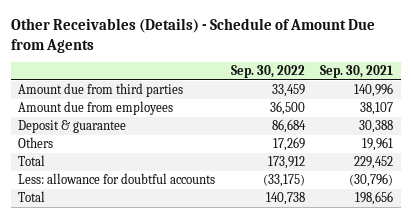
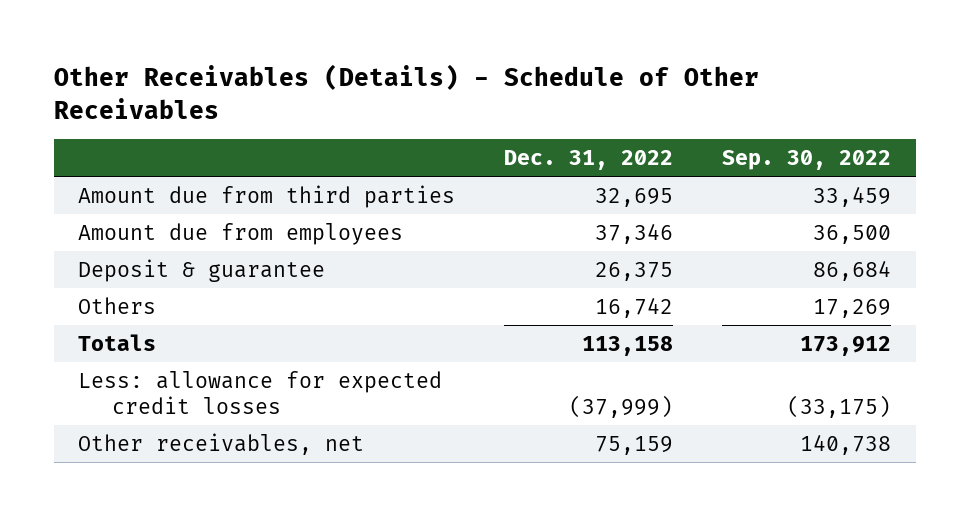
[10,18,375,53] Other Receivables (Details) - Schedule of Amount Due from Agents -> [53,64,759,119] Other Receivables (Details) - Schedule of Other Receivables
[320,65,394,79] Sep. 30, 2021 -> none
none -> [504,150,674,171] Dec. 31, 2022
[18,155,46,167] Total -> [78,333,157,351] Totals
[18,173,216,185] Less: allowance for doubtful accounts -> [78,370,443,415] Less: allowance for expected credit losses
[18,191,46,203] Total -> [78,432,365,455] Other receivables, net

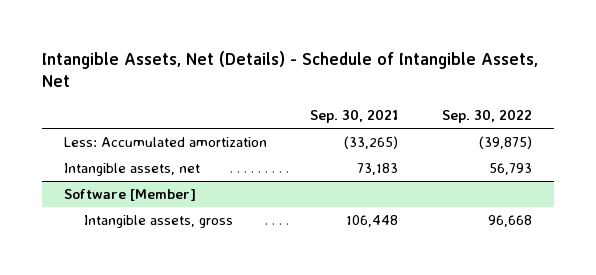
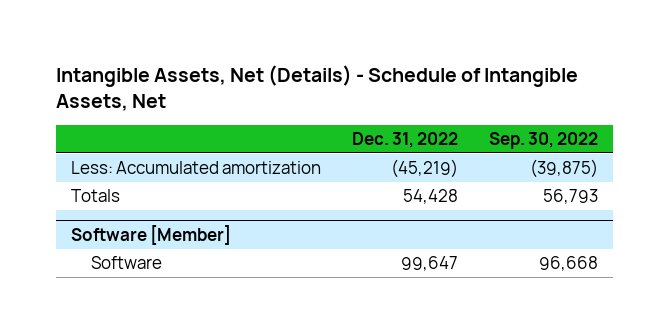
[310,109,399,124] Sep. 30, 2021 -> none
none -> [351,131,458,148] Dec. 31, 2022
[63,163,200,177] Intangible assets, net -> [70,189,120,203] Totals
[83,215,233,229] Intangible assets, gross -> [91,256,163,270] Software

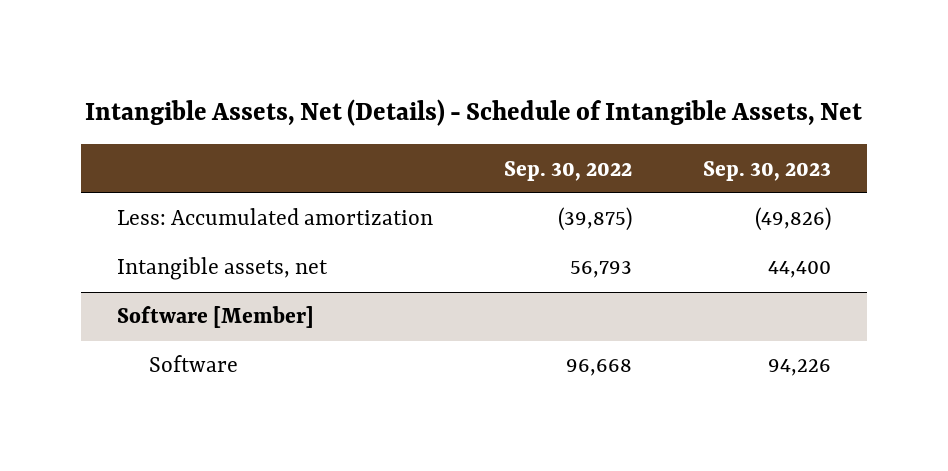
[351,131,458,148] Dec. 31, 2022 -> none
none -> [703,160,832,181] Sep. 30, 2023
[70,189,120,203] Totals -> [116,257,328,281] Intangible assets, net

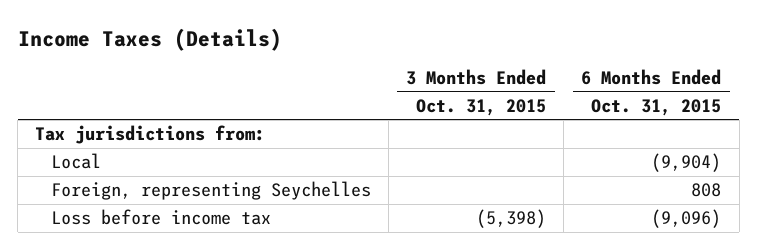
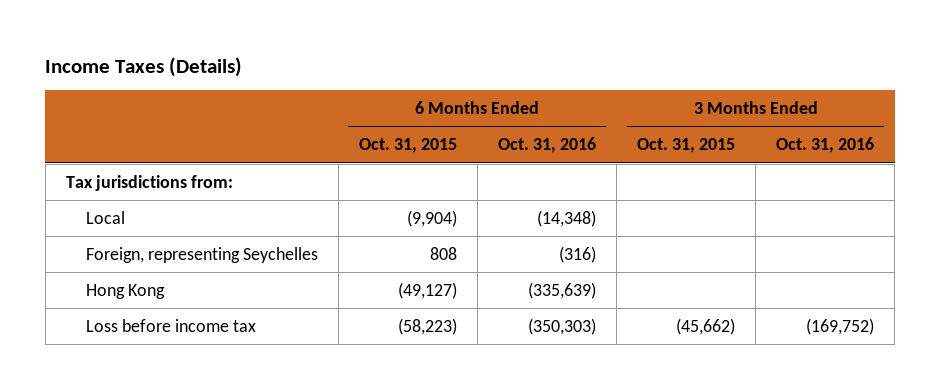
none -> [497,137,596,154] Oct. 31, 2016
none -> [776,137,875,154] Oct. 31, 2016
none -> [85,283,165,299] Hong Kong
[476,209,547,229] (5,398) -> [675,317,735,335] (45,662)
[651,209,722,229] (9,096) -> [397,317,457,335] (58,223)

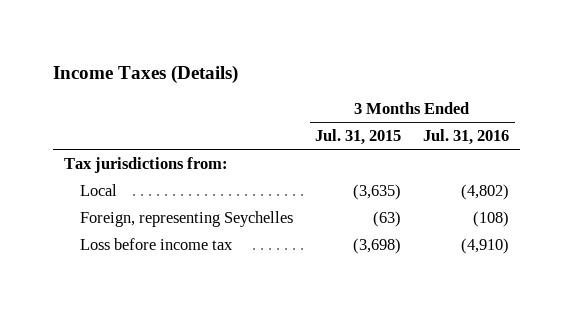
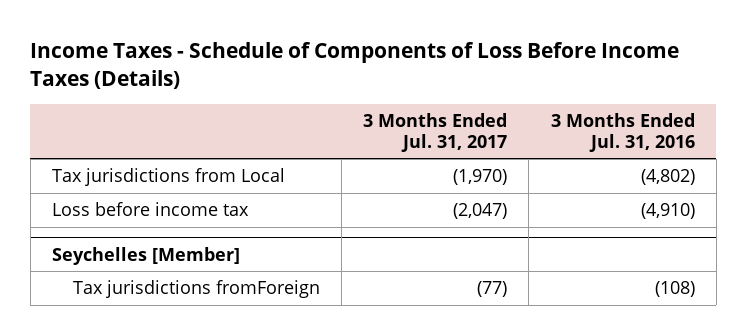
[53,64,239,84] Income Taxes (Details) -> [30,42,680,89] Income Taxes - Schedule of Components of Loss Before Income Taxes (Details)
[315,129,402,146] Jul. 31, 2015 -> none
none -> [363,113,508,152] 3 Months Ended Jul. 31, 2017
[64,156,229,173] Tax jurisdictions from: -> none
[80,210,294,227] Foreign, representing Seychelles -> none
[80,183,118,196] Local -> [51,168,285,187] Tax jurisdictions from Local
none -> [51,246,240,265] Seychelles [Member]
none -> [72,280,320,299] Tax jurisdictions fromForeign

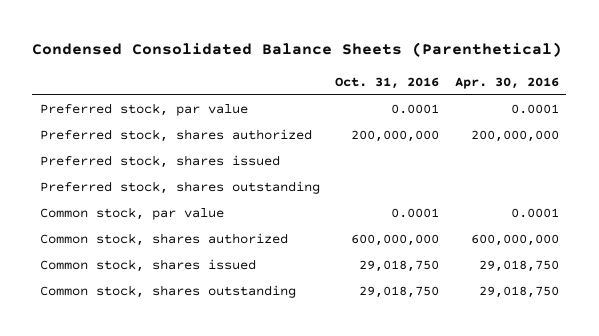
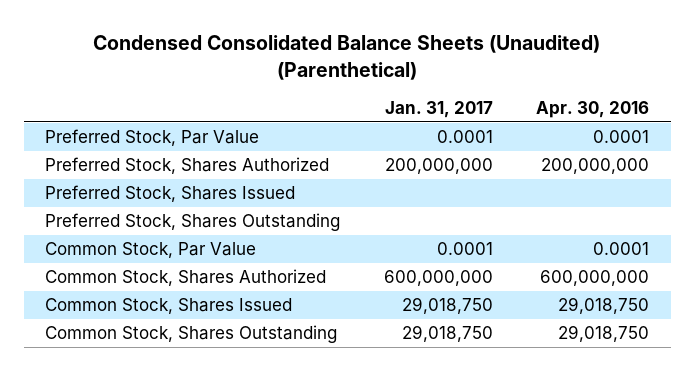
[32,42,563,58] Condensed Consolidated Balance Sheets (Parenthetical) -> [93,35,601,80] Condensed Consolidated Balance Sheets (Unaudited) (Parenthetical)
[335,76,440,89] Oct. 31, 2016 -> none
none -> [384,100,493,118] Jan. 31, 2017
[39,103,248,117] Preferred stock, par value -> [45,129,260,147] Preferred Stock, Par Value
[39,129,312,143] Preferred stock, shares authorized -> [45,157,330,175] Preferred Stock, Shares Authorized
[39,155,280,169] Preferred stock, shares issued -> [45,185,296,203] Preferred Stock, Shares Issued
[39,181,320,195] Preferred stock, shares outstanding -> [45,213,341,232] Preferred Stock, Shares Outstanding
[39,207,224,221] Common stock, par value -> [45,242,257,259] Common Stock, Par Value
[39,233,288,247] Common stock, shares authorized -> [45,269,327,287] Common Stock, Shares Authorized
[39,259,256,273] Common stock, shares issued -> [45,298,293,315] Common Stock, Shares Issued
[39,285,296,299] Common stock, shares outstanding -> [45,325,338,344] Common Stock, Shares Outstanding

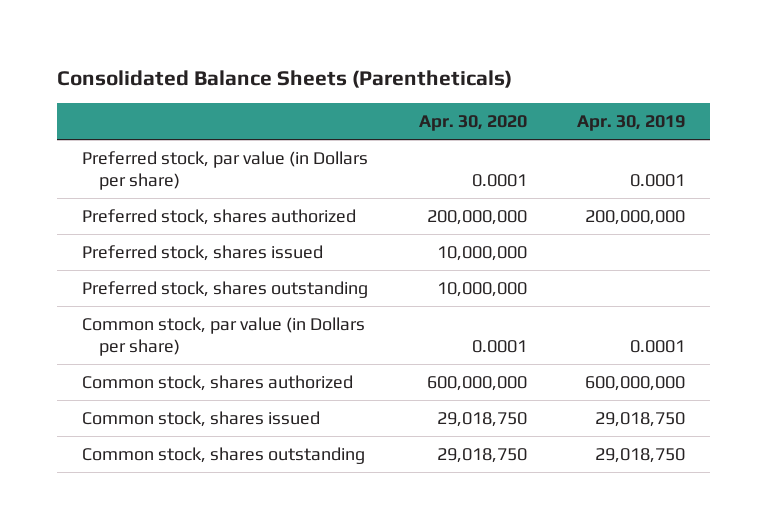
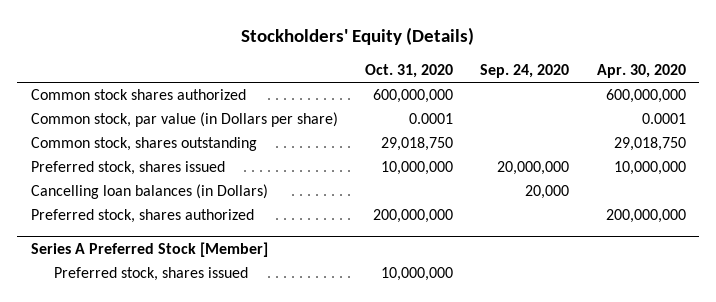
[56,70,512,89] Consolidated Balance Sheets (Parentheticals) -> [241,27,475,46] Stockholders' Equity (Details)
[577,115,686,132] Apr. 30, 2019 -> none
none -> [365,64,454,79] Oct. 31, 2020
none -> [480,64,570,79] Sep. 24, 2020
[82,150,369,191] Preferred stock, par value (in Dollars per share) -> none
[82,280,369,298] Preferred stock, shares outstanding -> none
none -> [30,89,246,101] Common stock shares authorized
[82,374,354,391] Common stock, shares authorized -> none
[82,410,321,427] Common stock, shares issued -> none
[82,244,324,261] Preferred stock, shares issued -> [30,161,225,176] Preferred stock, shares issued
none -> [30,184,268,200] Cancelling loan balances (in Dollars)
[82,208,357,225] Preferred stock, shares authorized -> [30,209,254,224] Preferred stock, shares authorized
none -> [30,242,268,258] Series A Preferred Stock [Member]
none -> [53,267,248,282] Preferred stock, shares issued

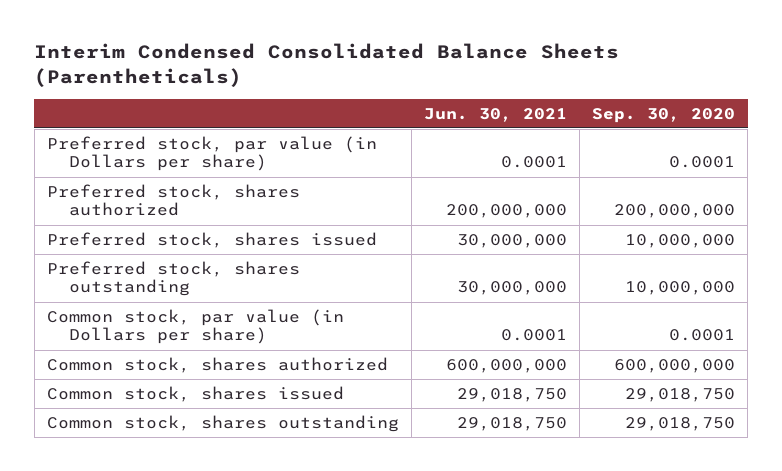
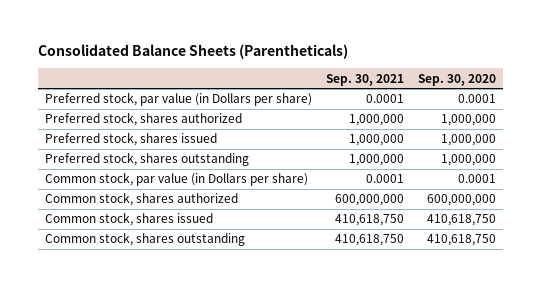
[34,43,620,87] Interim Condensed Consolidated Balance Sheets (Parentheticals) -> [37,44,348,60] Consolidated Balance Sheets (Parentheticals)
[423,107,567,122] Jun. 30, 2021 -> none
none -> [325,73,404,86] Sep. 30, 2021
[614,204,736,219] 200,000,000 -> [440,114,496,127] 1,000,000
[625,234,736,249] 10,000,000 -> [440,134,496,147] 1,000,000
[625,281,736,296] 10,000,000 -> [440,154,496,167] 1,000,000
[625,388,736,403] 29,018,750 -> [426,214,496,227] 410,618,750
[625,417,736,432] 29,018,750 -> [426,234,496,247] 410,618,750

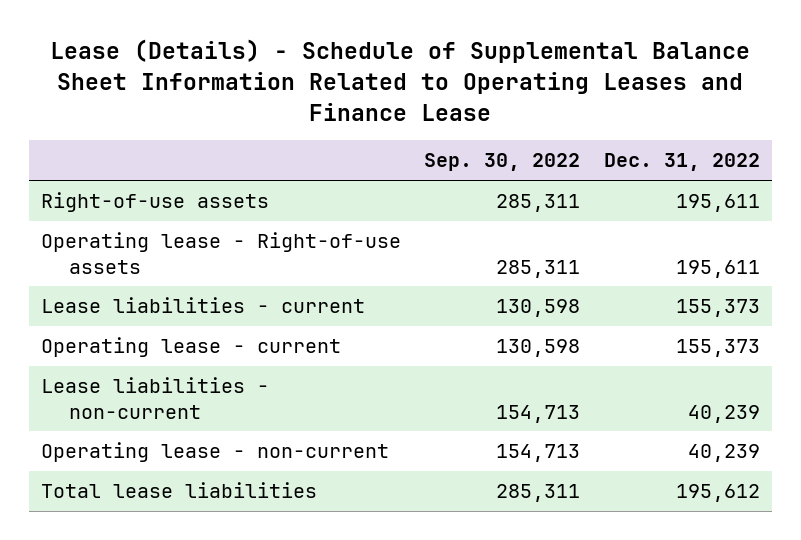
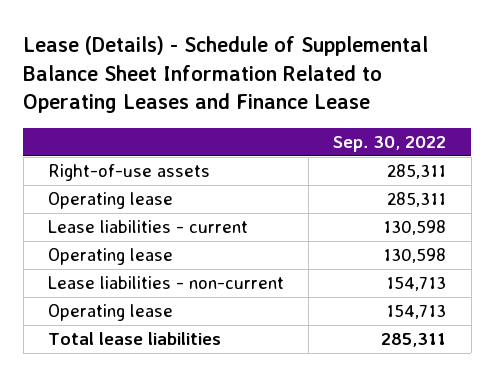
[604,153,761,172] Dec. 31, 2022 -> none
[40,232,401,274] Operating lease - Right-of-use assets -> [48,192,174,210] Operating lease
[40,337,341,358] Operating lease - current -> [48,248,174,266] Operating lease
[40,442,389,463] Operating lease - non-current -> [48,304,174,322] Operating lease

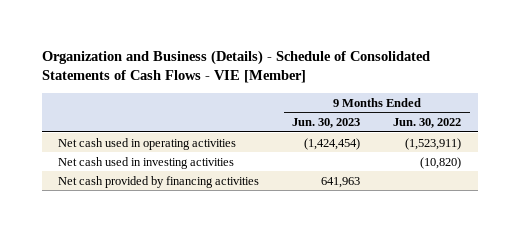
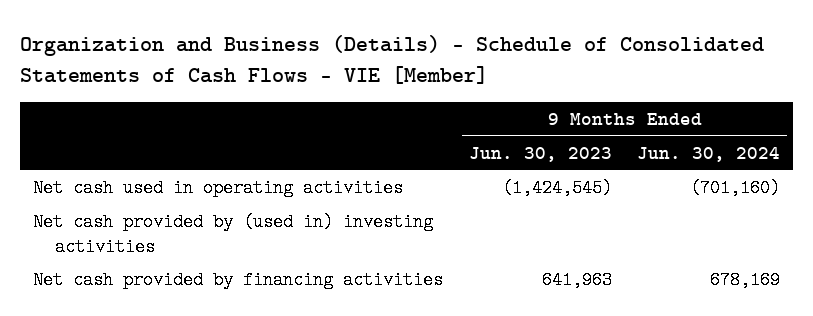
[393,118,462,129] Jun. 30, 2022 -> none
none -> [637,146,781,162] Jun. 30, 2024
[304,137,361,150] (1,424,454) -> [501,178,612,197] (1,424,545)
[58,156,235,169] Net cash used in investing activities -> [32,212,433,256] Net cash provided by (used in) investing activities

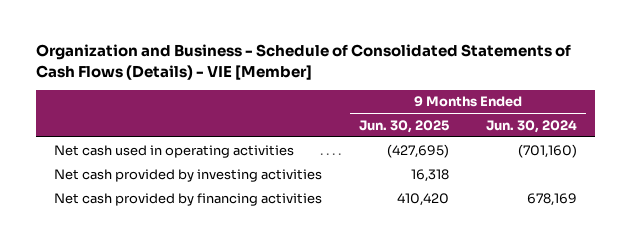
[20,35,765,84] Organization and Business (Details) - Schedule of Consolidated Statements of Cash Flows - VIE [Member] -> [35,44,571,80] Organization and Business - Schedule of Consolidated Statements of Cash Flows (Details) - VIE [Member]
[468,146,612,162] Jun. 30, 2023 -> none
none -> [359,119,450,133] Jun. 30, 2025
[32,212,433,256] Net cash provided by (used in) investing activities -> [54,168,323,182] Net cash provided by investing activities

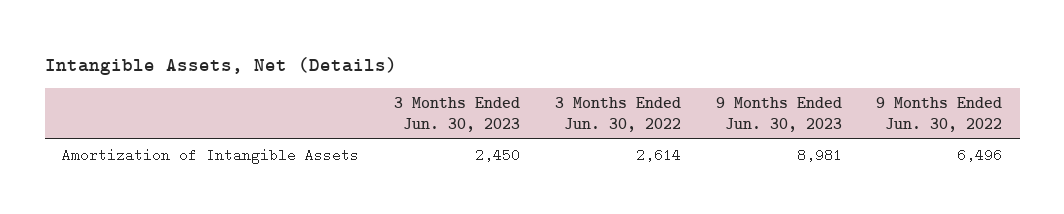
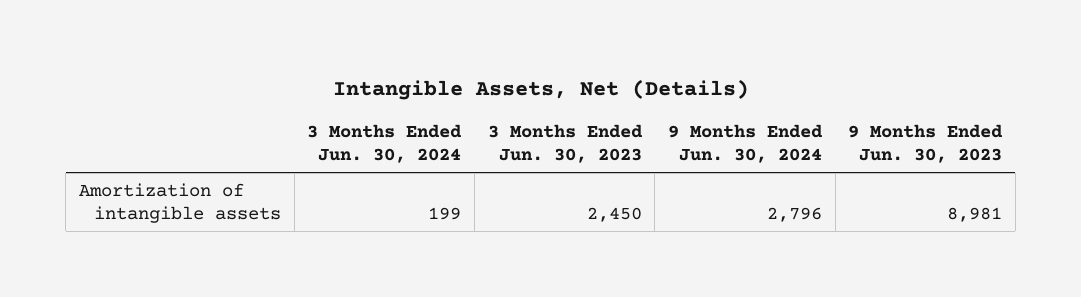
[554,96,681,133] 3 Months Ended Jun. 30, 2022 -> none
[876,96,1003,133] 9 Months Ended Jun. 30, 2022 -> none
none -> [307,124,463,164] 3 Months Ended Jun. 30, 2024
none -> [667,124,823,164] 9 Months Ended Jun. 30, 2024
[61,147,359,164] Amortization of Intangible Assets -> [78,183,281,224] Amortization of intangible assets

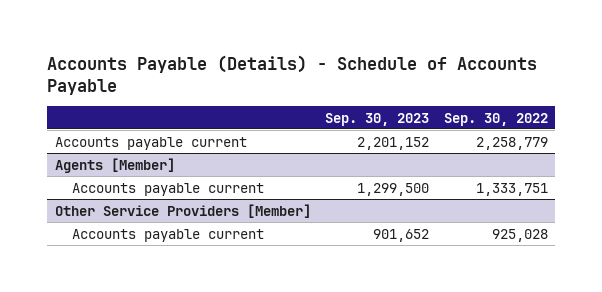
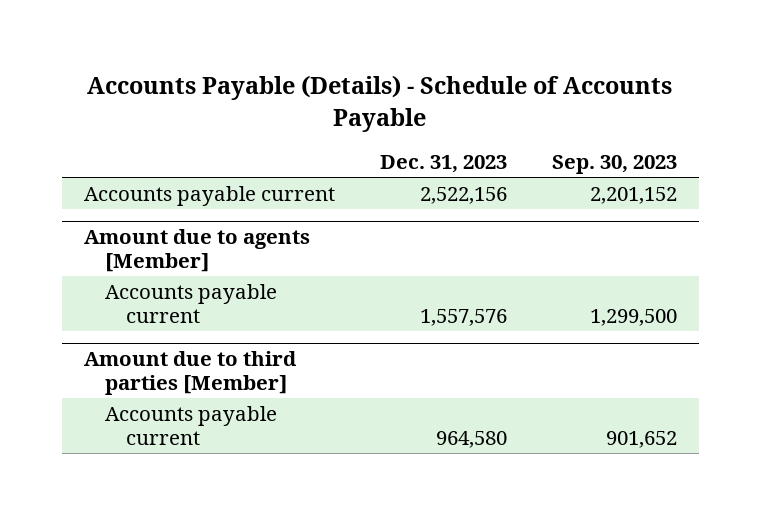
[443,112,548,126] Sep. 30, 2022 -> none
none -> [379,155,507,174] Dec. 31, 2023
[54,157,175,173] Agents [Member] -> [84,229,311,273] Amount due to agents [Member]
[54,203,311,218] Other Service Providers [Member] -> none
none -> [84,351,298,396] Amount due to third parties [Member]

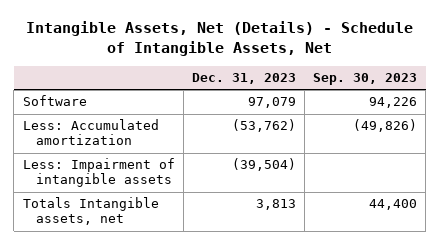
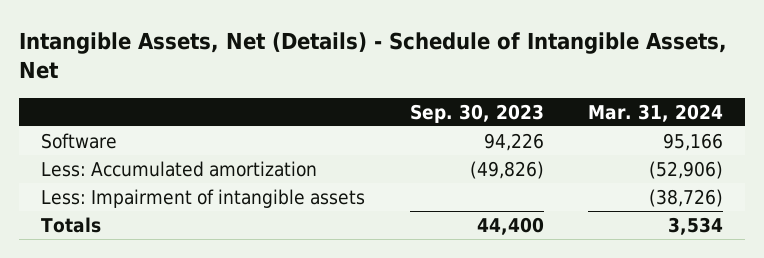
[191,72,296,84] Dec. 31, 2023 -> none
none -> [588,103,724,122] Mar. 31, 2024
[22,197,159,226] Totals Intangible assets, net -> [41,216,102,233] Totals

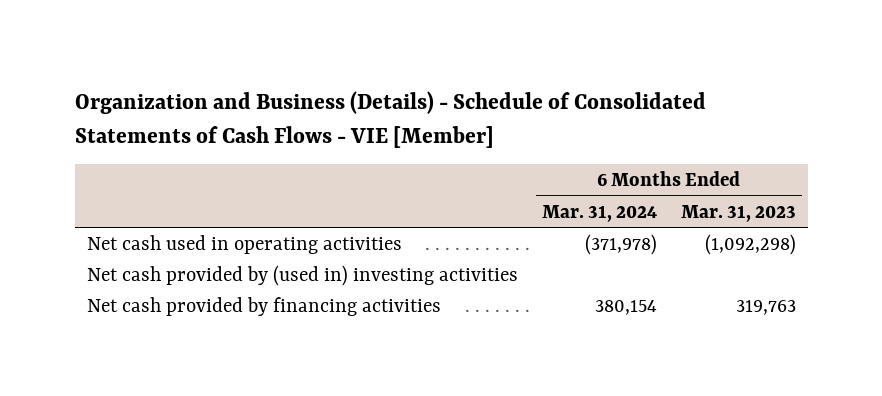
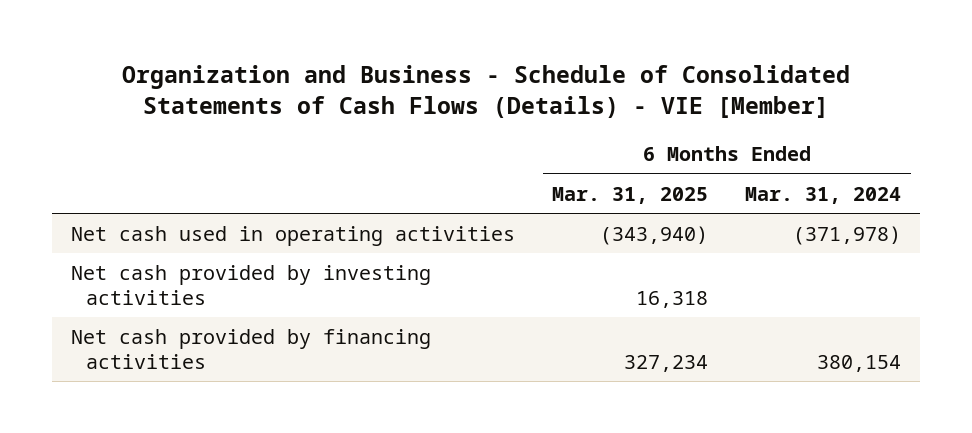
[74,90,706,148] Organization and Business (Details) - Schedule of Consolidated Statements of Cash Flows - VIE [Member] -> [122,65,851,119] Organization and Business - Schedule of Consolidated Statements of Cash Flows (Details) - VIE [Member]
[680,204,796,222] Mar. 31, 2023 -> none
none -> [552,186,709,204] Mar. 31, 2025
[86,264,518,286] Net cash provided by (used in) investing activities -> [70,264,431,305] Net cash provided by investing activities

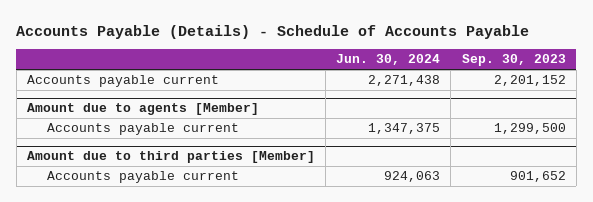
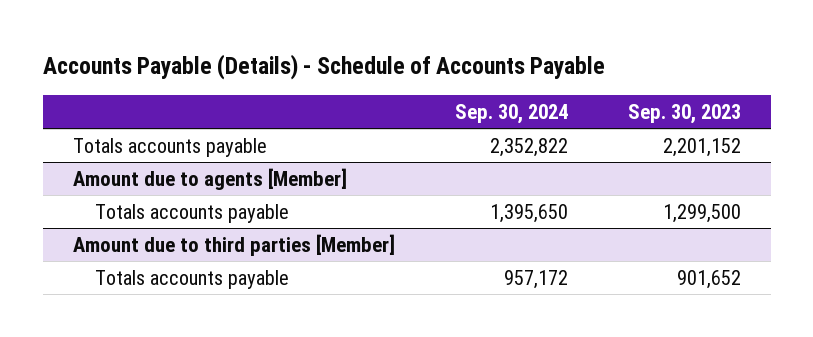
[336,54,441,66] Jun. 30, 2024 -> none
none -> [454,103,568,124] Sep. 30, 2024
[27,75,220,88] Accounts payable current -> [72,137,267,157] Totals accounts payable
[46,123,239,136] Accounts payable current -> [94,203,289,223] Totals accounts payable
[46,171,239,184] Accounts payable current -> [94,269,289,289] Totals accounts payable

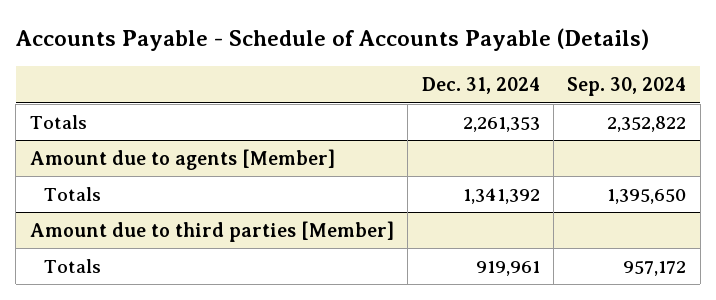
[42,54,605,81] Accounts Payable (Details) - Schedule of Accounts Payable -> [14,28,649,52] Accounts Payable - Schedule of Accounts Payable (Details)
[627,103,741,124] Sep. 30, 2023 -> none
none -> [421,77,540,95] Dec. 31, 2024
[72,137,267,157] Totals accounts payable -> [29,114,87,129] Totals
[94,203,289,223] Totals accounts payable -> [44,186,102,201] Totals
[94,269,289,289] Totals accounts payable -> [44,258,102,273] Totals

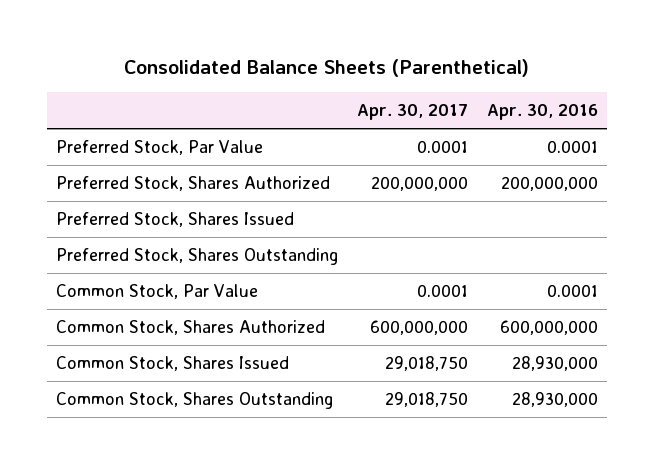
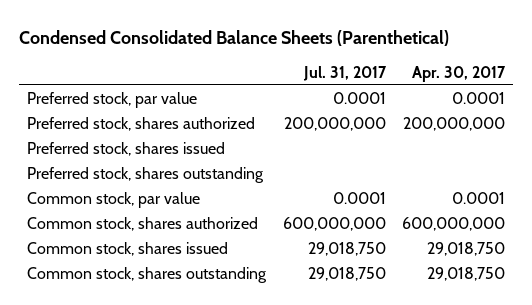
[123,59,529,78] Consolidated Balance Sheets (Parenthetical) -> [19,29,450,46] Condensed Consolidated Balance Sheets (Parenthetical)
[486,104,598,121] Apr. 30, 2016 -> none
none -> [302,65,387,81] Jul. 31, 2017
[55,140,263,156] Preferred Stock, Par Value -> [27,92,198,109] Preferred stock, par value
[55,176,330,192] Preferred Stock, Shares Authorized -> [27,117,256,132] Preferred stock, shares authorized
[55,212,294,228] Preferred Stock, Shares Issued -> [27,142,226,157] Preferred stock, shares issued
[55,248,338,266] Preferred Stock, Shares Outstanding -> [27,167,265,184] Preferred stock, shares outstanding
[55,284,258,300] Common Stock, Par Value -> [27,192,201,209] Common stock, par value
[55,320,325,336] Common Stock, Shares Authorized -> [27,217,259,232] Common stock, shares authorized
[55,356,289,372] Common Stock, Shares Issued -> [27,242,229,257] Common stock, shares issued
[55,392,333,410] Common Stock, Shares Outstanding -> [27,267,268,284] Common stock, shares outstanding

